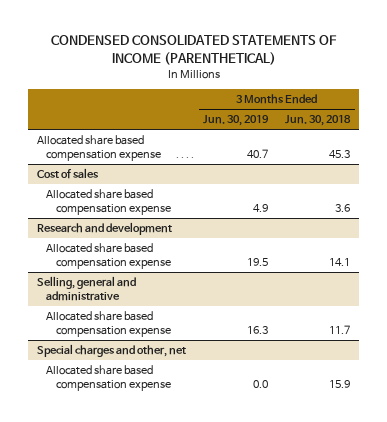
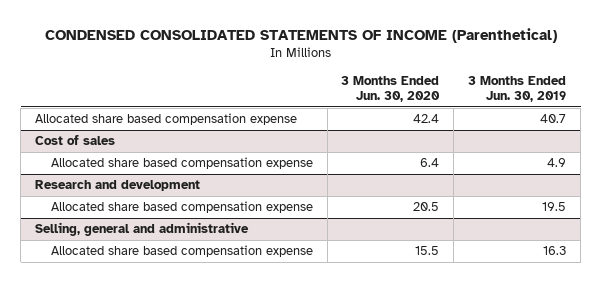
[50,35,337,65] CONDENSED CONSOLIDATED STATEMENTS OF INCOME (PARENTHETICAL) -> [44,28,557,44] CONDENSED CONSOLIDATED STATEMENTS OF INCOME (Parenthetical)
[285,115,352,127] Jun. 30, 2018 -> none
none -> [341,75,441,102] 3 Months Ended Jun. 30, 2020
[36,344,186,358] Special charges and other, net -> none
[46,365,171,392] Allocated share based compensation expense -> none

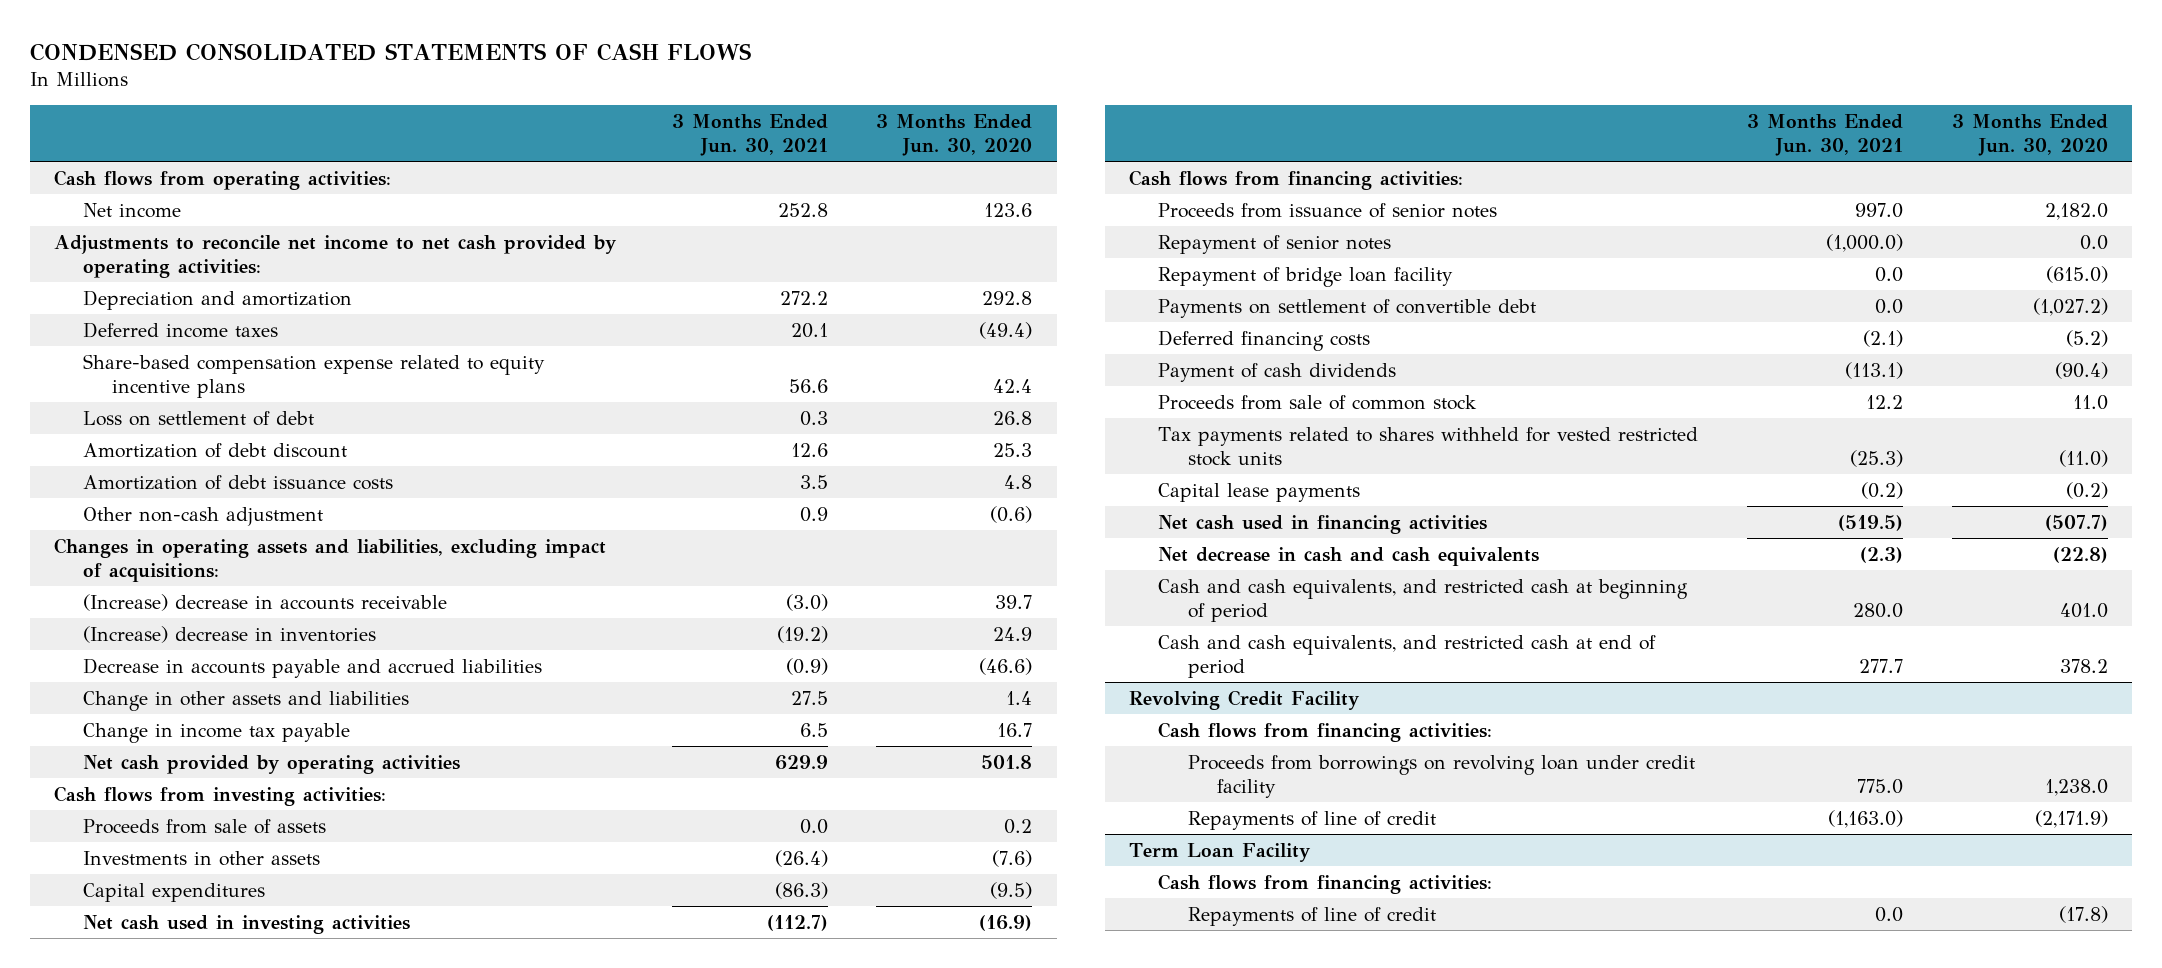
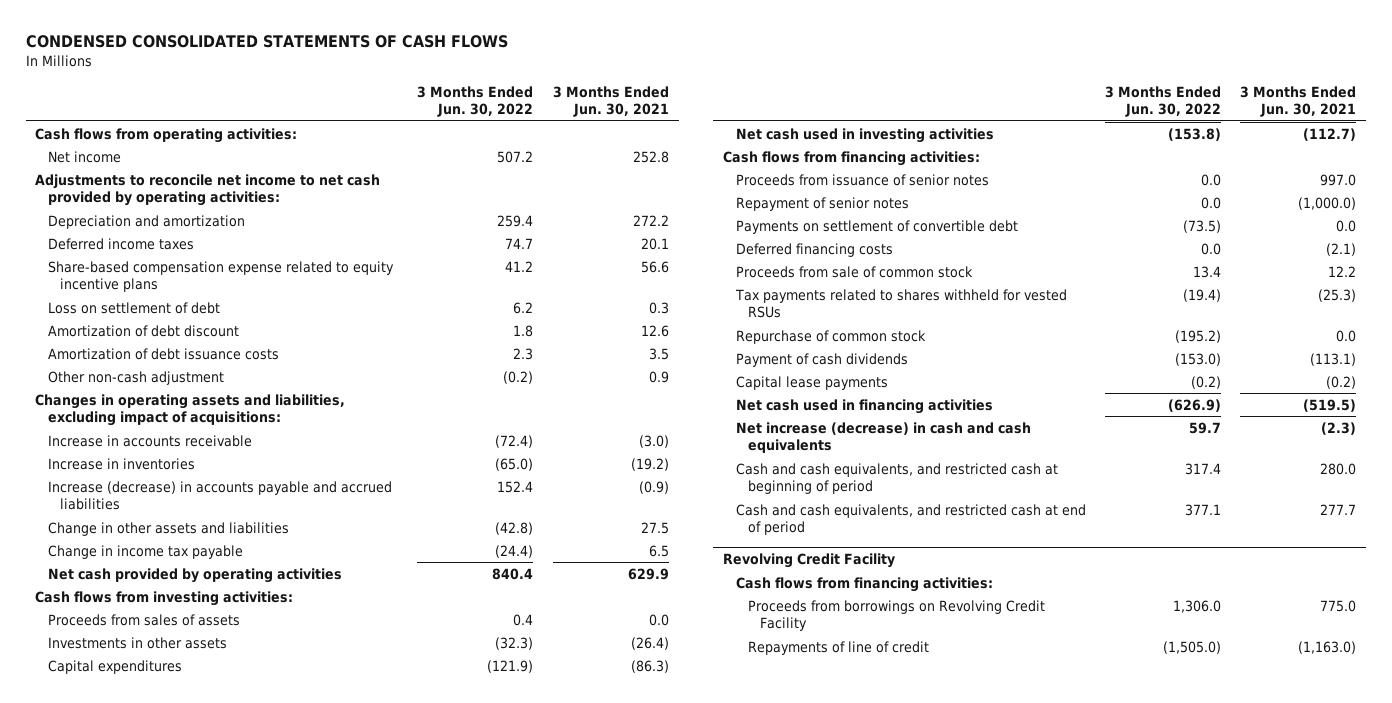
[876,113,1033,157] 3 Months Ended Jun. 30, 2020 -> none
none -> [417,85,534,118] 3 Months Ended Jun. 30, 2022
[82,593,447,611] (Increase) decrease in accounts receivable -> [47,434,252,447] Increase in accounts receivable
[82,625,376,643] (Increase) decrease in inventories -> [47,457,195,470] Increase in inventories
[82,657,542,678] Decrease in accounts payable and accrued liabilities -> [47,480,392,511] Increase (decrease) in accounts payable and accrued liabilities
[82,818,326,834] Proceeds from sale of assets -> [47,613,240,626] Proceeds from sales of assets
[1158,266,1454,287] Repayment of bridge loan facility -> none
[1158,426,1699,466] Tax payments related to shares withheld for vested restricted stock units -> [734,288,1067,319] Tax payments related to shares withheld for vested RSUs
none -> [735,329,926,344] Repurchase of common stock
[1158,362,1397,382] Payment of cash dividends -> [735,352,908,367] Payment of cash dividends
[1158,546,1540,566] Net decrease in cash and cash equivalents -> [735,421,1031,454] Net increase (decrease) in cash and cash equivalents
[1187,754,1695,798] Proceeds from borrowings on revolving loan under credit facility -> [747,599,1045,632] Proceeds from borrowings on Revolving Credit Facility
[1129,842,1312,862] Term Loan Facility -> none
[1158,873,1493,894] Cash flows from financing activities: -> none
[1187,906,1436,926] Repayments of line of credit -> none

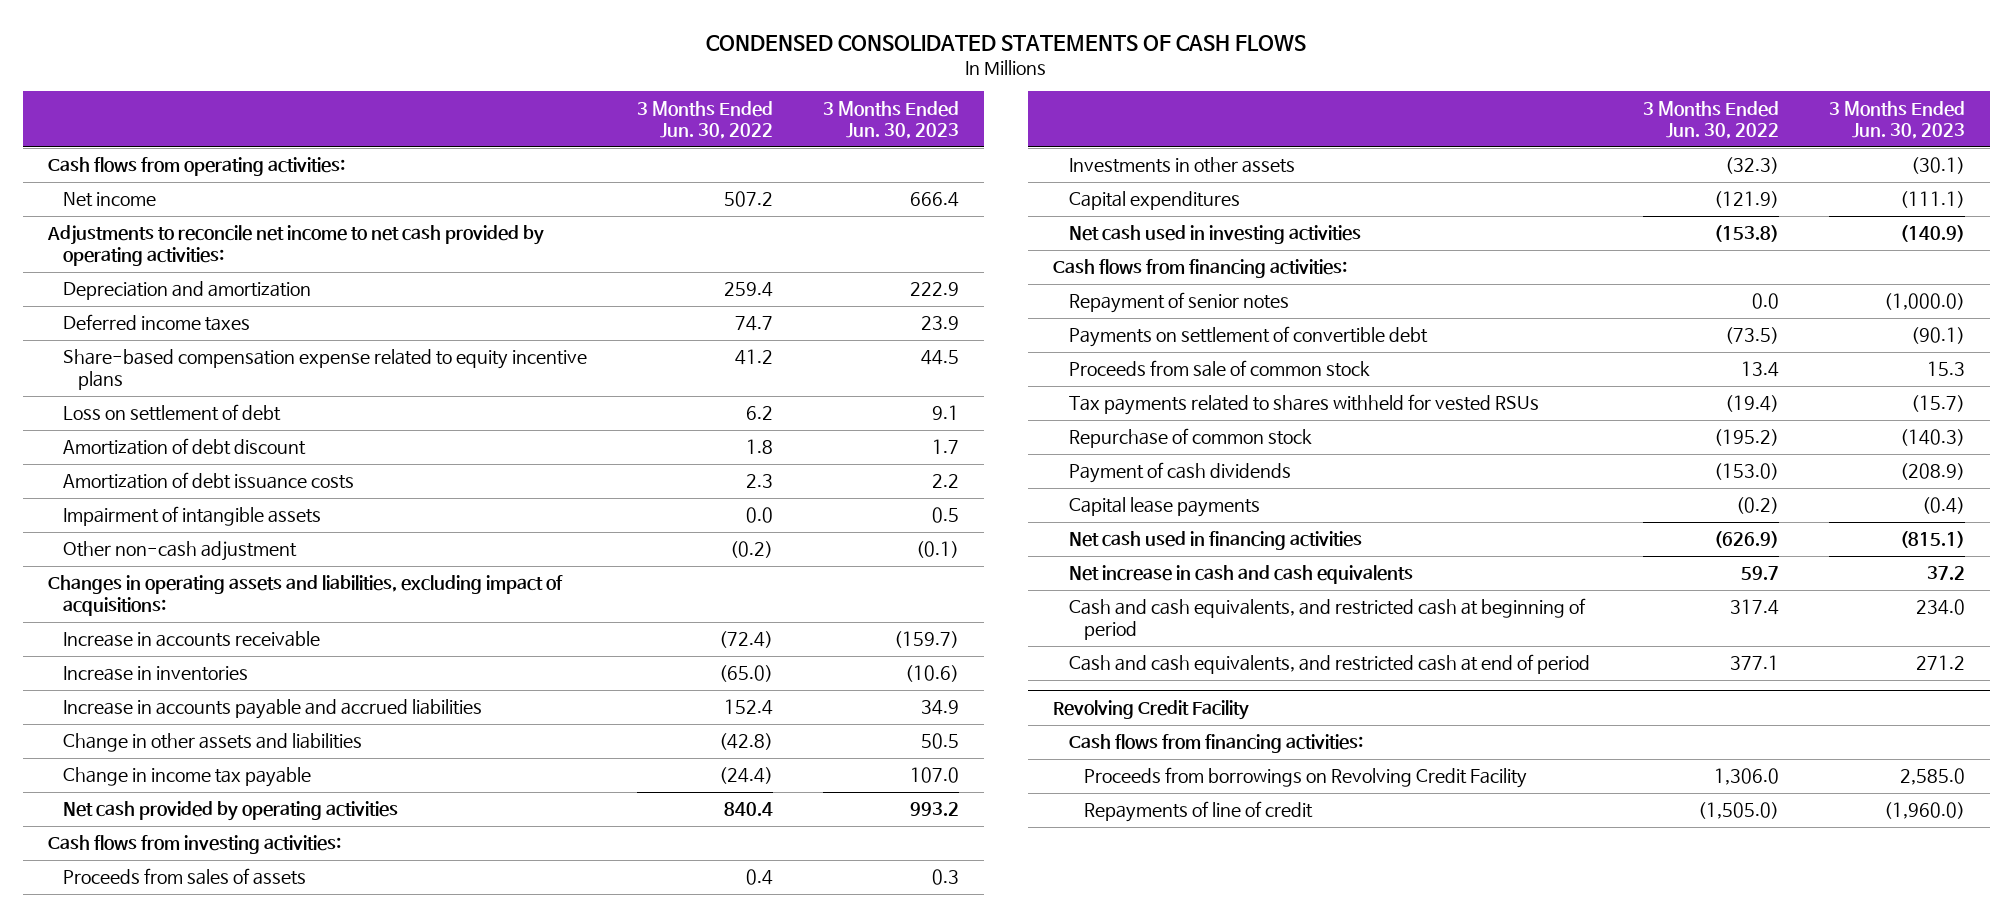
[552,85,669,118] 3 Months Ended Jun. 30, 2021 -> none
none -> [823,100,960,140] 3 Months Ended Jun. 30, 2023
none -> [62,506,321,527] Impairment of intangible assets
[47,480,392,511] Increase (decrease) in accounts payable and accrued liabilities -> [62,699,482,720] Increase in accounts payable and accrued liabilities
[735,173,989,186] Proceeds from issuance of senior notes -> none
[735,242,893,257] Deferred financing costs -> none
[735,421,1031,454] Net increase (decrease) in cash and cash equivalents -> [1068,565,1413,585] Net increase in cash and cash equivalents

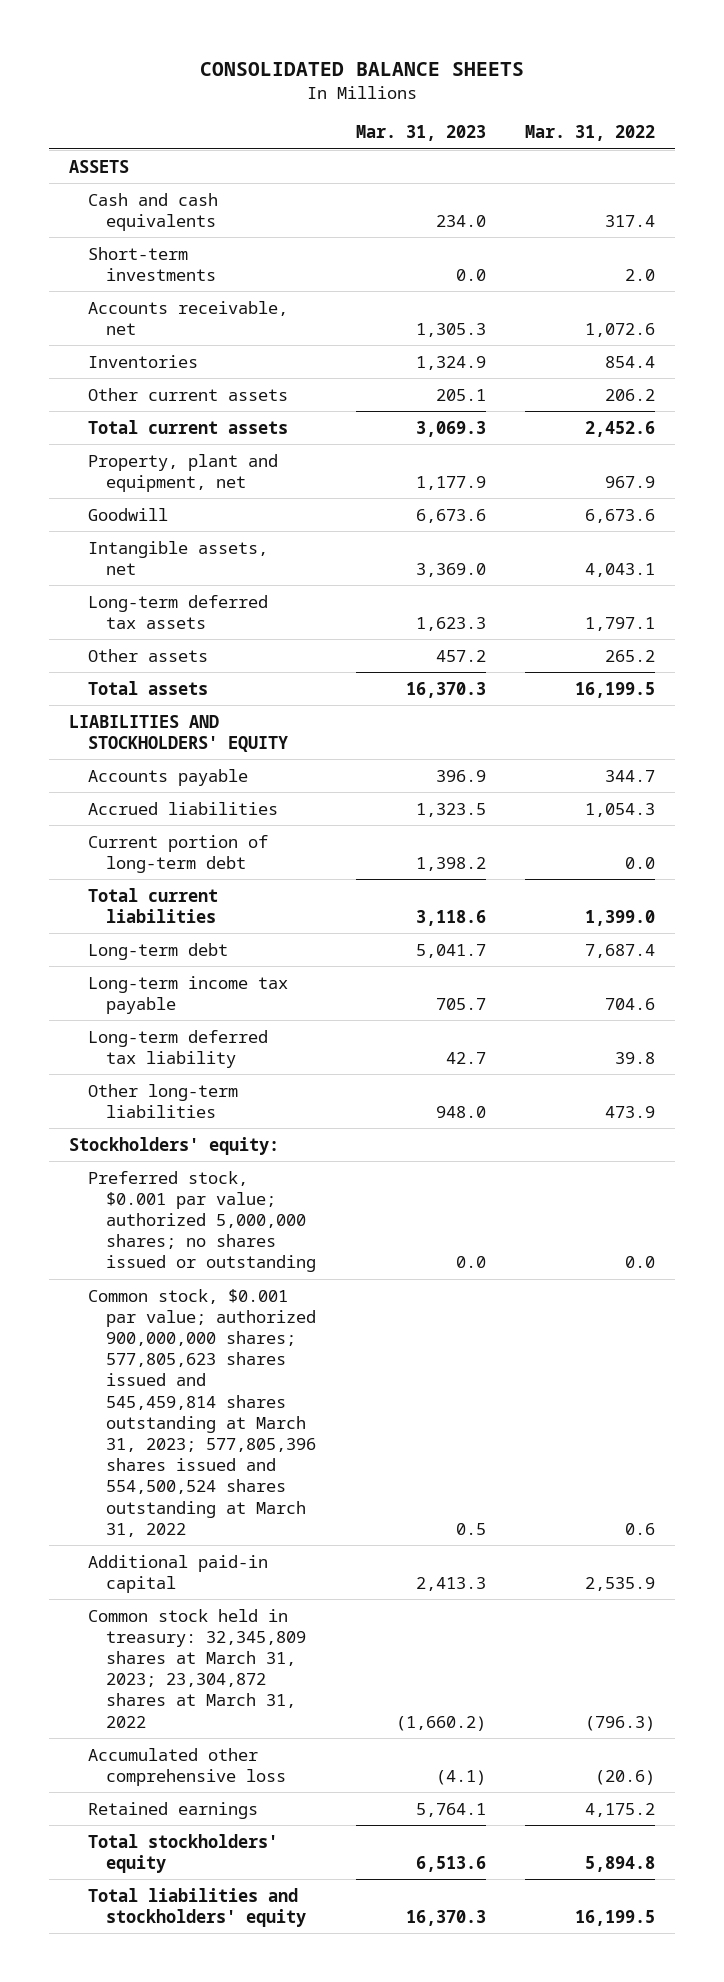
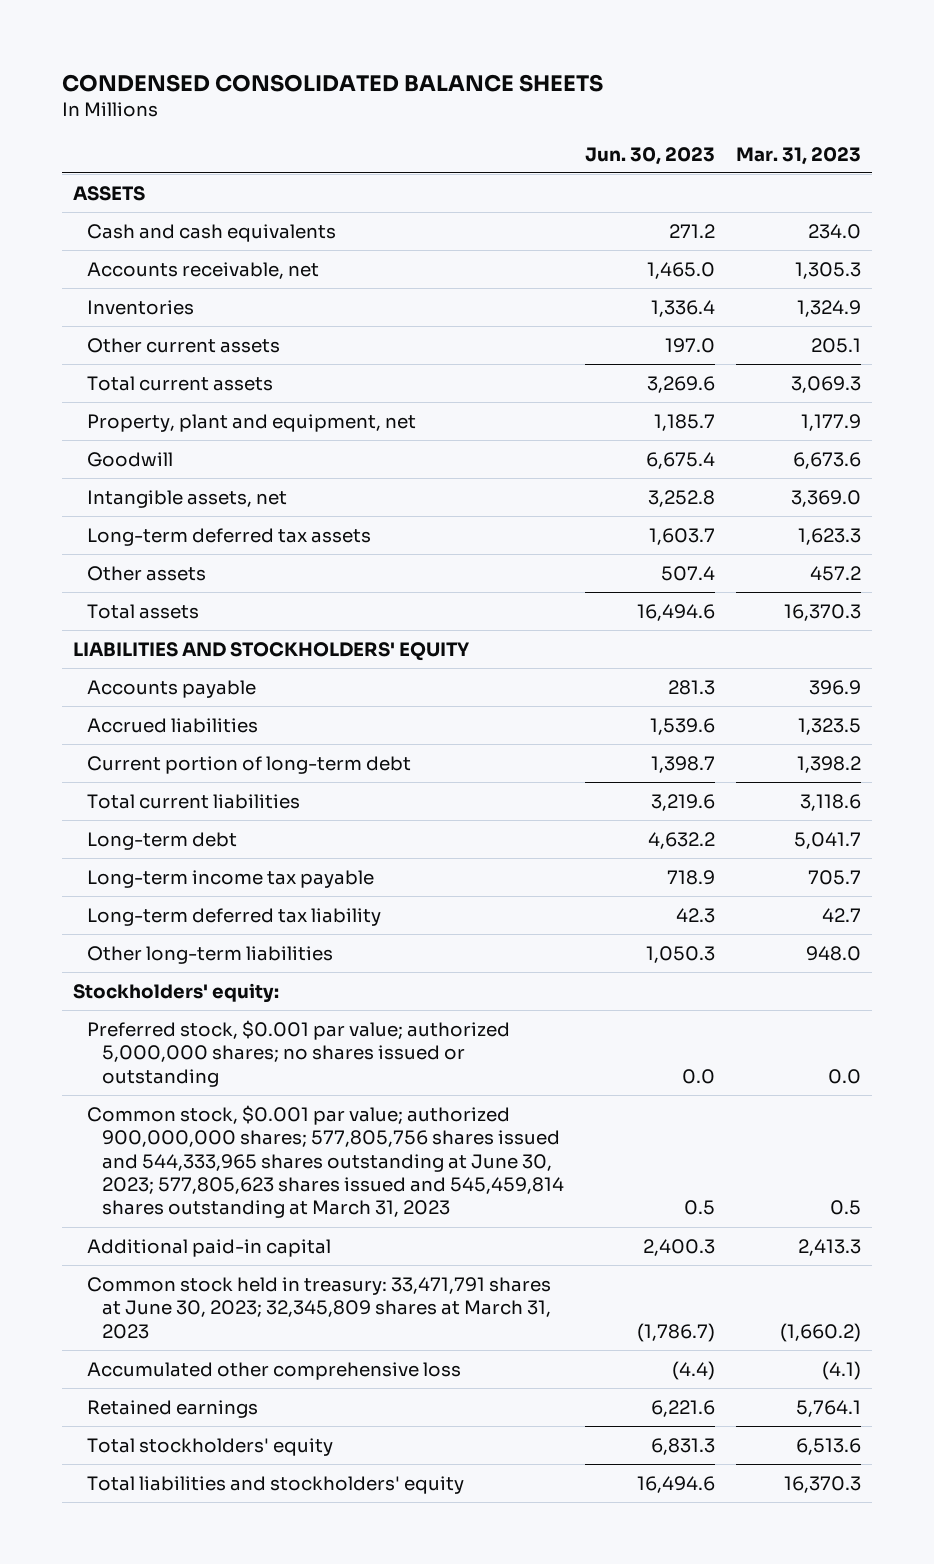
[200,61,525,76] CONSOLIDATED BALANCE SHEETS -> [61,73,603,92] CONDENSED CONSOLIDATED BALANCE SHEETS
[525,125,656,142] Mar. 31, 2022 -> none
none -> [585,146,716,165] Jun. 30, 2023
[87,246,217,281] Short-term investments -> none
[87,1288,317,1537] Common stock, $0.001 par value; authorized 900,000,000 shares; 577,805,623 shares issued and 545,459,814 shares outstanding at March 31, 2023; 577,805,396 shares issued and 554,500,524 shares outstanding at March 31, 2022 -> [87,1104,565,1219] Common stock, $0.001 par value; authorized 900,000,000 shares; 577,805,756 shares issued and 544,333,965 shares outstanding at June 30, 2023; 577,805,623 shares issued and 545,459,814 shares outstanding at March 31, 2023
[87,1608,307,1728] Common stock held in treasury: 32,345,809 shares at March 31, 2023; 23,304,872 shares at March 31, 2022 -> [87,1276,552,1339] Common stock held in treasury: 33,471,791 shares at June 30, 2023; 32,345,809 shares at March 31, 2023

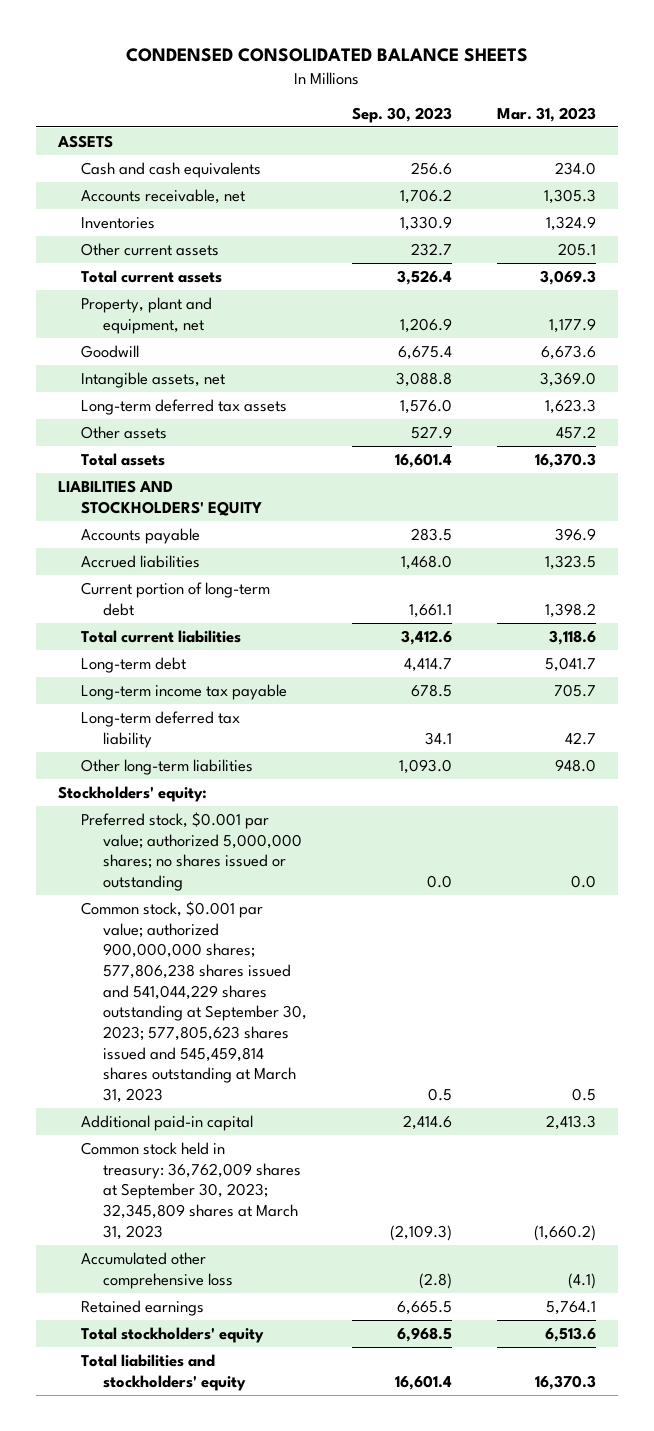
[585,146,716,165] Jun. 30, 2023 -> none
none -> [352,106,453,123] Sep. 30, 2023
[87,1104,565,1219] Common stock, $0.001 par value; authorized 900,000,000 shares; 577,805,756 shares issued and 544,333,965 shares outstanding at June 30, 2023; 577,805,623 shares issued and 545,459,814 shares outstanding at March 31, 2023 -> [80,900,308,1103] Common stock, $0.001 par value; authorized 900,000,000 shares; 577,806,238 shares issued and 541,044,229 shares outstanding at September 30, 2023; 577,805,623 shares issued and 545,459,814 shares outstanding at March 31, 2023
[87,1276,552,1339] Common stock held in treasury: 33,471,791 shares at June 30, 2023; 32,345,809 shares at March 31, 2023 -> [80,1141,302,1240] Common stock held in treasury: 36,762,009 shares at September 30, 2023; 32,345,809 shares at March 31, 2023

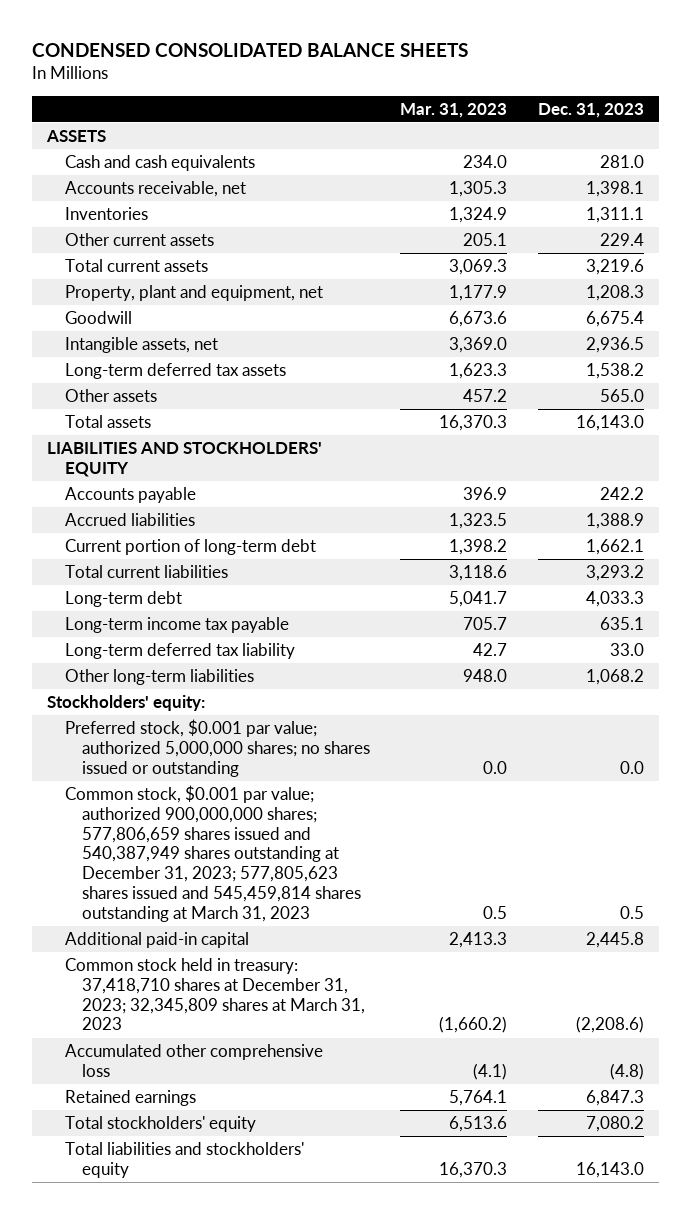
[352,106,453,123] Sep. 30, 2023 -> none
none -> [537,102,644,118] Dec. 31, 2023
[80,900,308,1103] Common stock, $0.001 par value; authorized 900,000,000 shares; 577,806,238 shares issued and 541,044,229 shares outstanding at September 30, 2023; 577,805,623 shares issued and 545,459,814 shares outstanding at March 31, 2023 -> [64,785,362,922] Common stock, $0.001 par value; authorized 900,000,000 shares; 577,806,659 shares issued and 540,387,949 shares outstanding at December 31, 2023; 577,805,623 shares issued and 545,459,814 shares outstanding at March 31, 2023
[80,1141,302,1240] Common stock held in treasury: 36,762,009 shares at September 30, 2023; 32,345,809 shares at March 31, 2023 -> [64,958,366,1031] Common stock held in treasury: 37,418,710 shares at December 31, 2023; 32,345,809 shares at March 31, 2023

